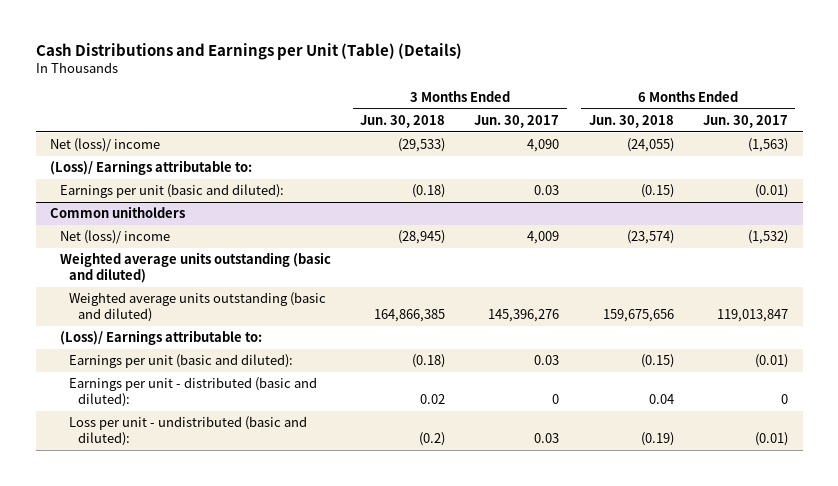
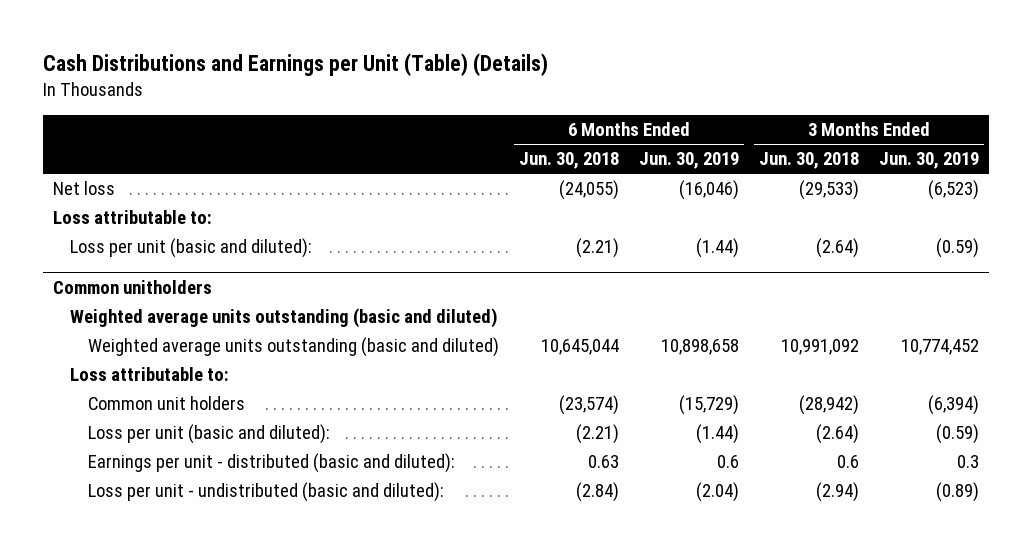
[474,114,560,128] Jun. 30, 2017 -> none
[702,114,788,128] Jun. 30, 2017 -> none
none -> [638,152,739,170] Jun. 30, 2019
none -> [878,152,979,170] Jun. 30, 2019
[50,138,161,153] Net (loss)/ income -> [52,181,115,196] Net loss
[50,160,253,176] (Loss)/ Earnings attributable to: -> [52,210,212,225] Loss attributable to:
[59,184,284,199] Earnings per unit (basic and diluted): -> [70,238,313,259] Loss per unit (basic and diluted):
[411,184,445,199] (0.18) -> [815,238,859,259] (2.64)
[640,184,674,199] (0.15) -> [575,238,619,259] (2.21)
[59,230,170,245] Net (loss)/ income -> none
[373,308,445,322] 164,866,385 -> [780,339,859,356] 10,991,092
[602,308,674,322] 159,675,656 -> [540,339,619,356] 10,645,044
[59,330,262,346] (Loss)/ Earnings attributable to: -> [70,367,230,382] Loss attributable to:
none -> [87,396,245,411] Common unit holders
[68,354,293,369] Earnings per unit (basic and diluted): -> [87,424,330,445] Loss per unit (basic and diluted):
[411,354,445,369] (0.18) -> [815,424,859,445] (2.64)
[640,354,674,369] (0.15) -> [575,424,619,445] (2.21)
[419,393,445,404] 0.02 -> [836,455,859,469] 0.6
[648,393,674,404] 0.04 -> [587,455,619,469] 0.63
[418,431,445,446] (0.2) -> [815,482,859,503] (2.94)
[640,431,674,446] (0.19) -> [575,482,619,503] (2.84)

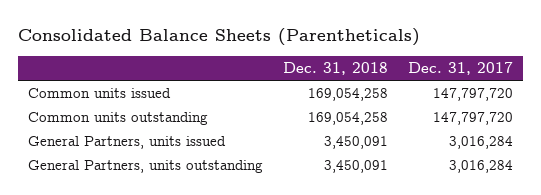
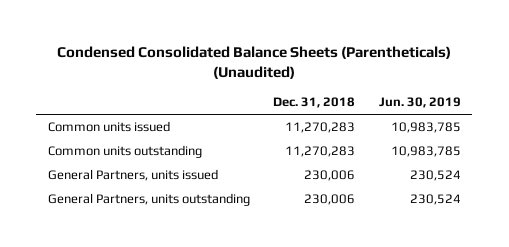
[18,28,421,47] Consolidated Balance Sheets (Parentheticals) -> [57,45,452,79] Condensed Consolidated Balance Sheets (Parentheticals) (Unaudited)
[407,62,513,76] Dec. 31, 2017 -> none
none -> [378,96,461,108] Jun. 30, 2019
[308,88,389,102] 169,054,258 -> [285,122,356,134] 11,270,283
[308,112,389,126] 169,054,258 -> [285,146,356,158] 11,270,283
[324,136,389,150] 3,450,091 -> [304,170,356,182] 230,006
[324,160,389,174] 3,450,091 -> [304,194,356,206] 230,006

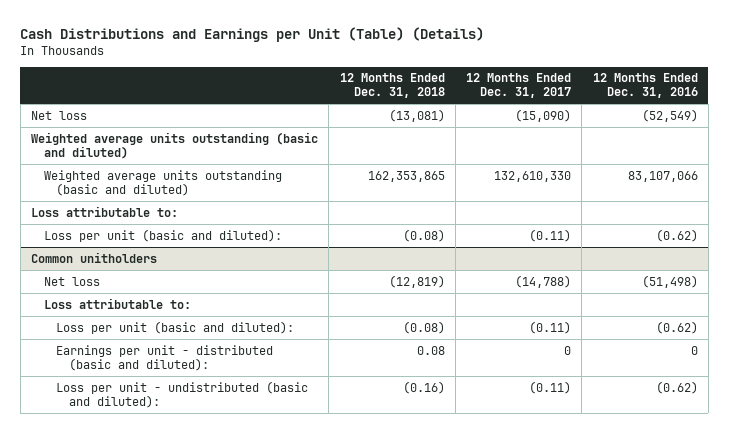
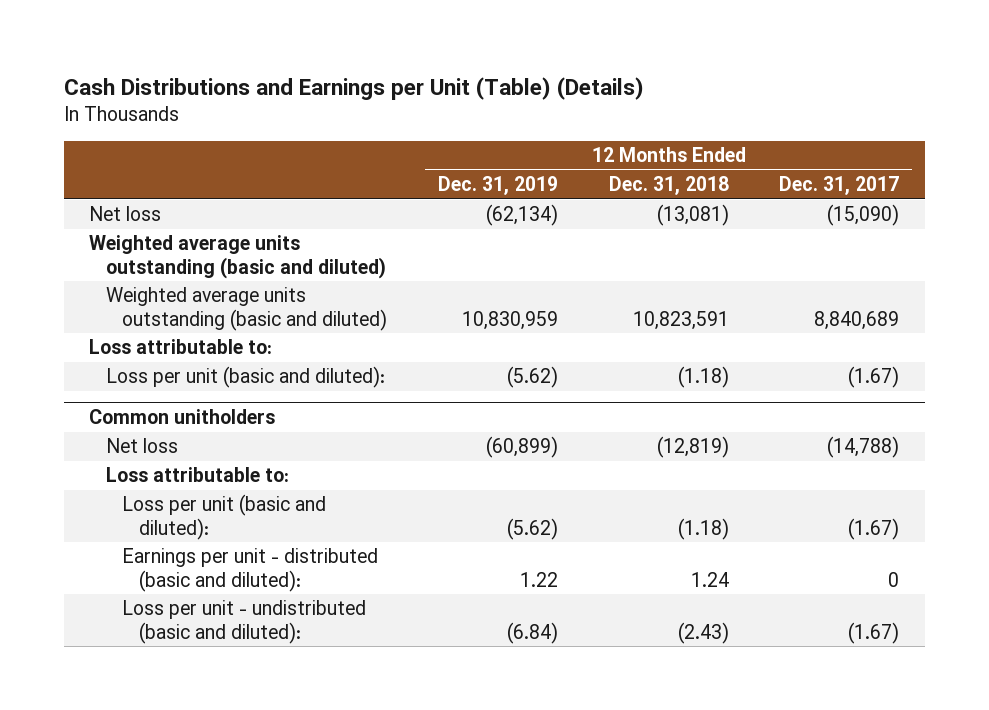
[592,73,698,99] 12 Months Ended Dec. 31, 2016 -> none
none -> [438,176,559,196] Dec. 31, 2019
[367,170,445,182] 162,353,865 -> [632,310,729,330] 10,823,591
[494,170,572,182] 132,610,330 -> [814,310,900,330] 8,840,689
[402,228,445,242] (0.08) -> [677,366,729,389] (1.18)
[529,228,572,242] (0.11) -> [848,366,900,389] (1.67)
[402,320,445,334] (0.08) -> [677,517,729,540] (1.18)
[529,320,572,334] (0.11) -> [848,517,900,540] (1.67)
[416,345,445,355] 0.08 -> [690,571,729,587] 1.24
[402,380,445,394] (0.16) -> [677,621,729,644] (2.43)
[529,380,572,394] (0.11) -> [848,621,900,644] (1.67)

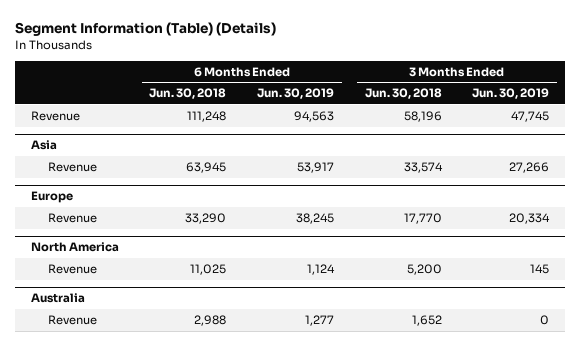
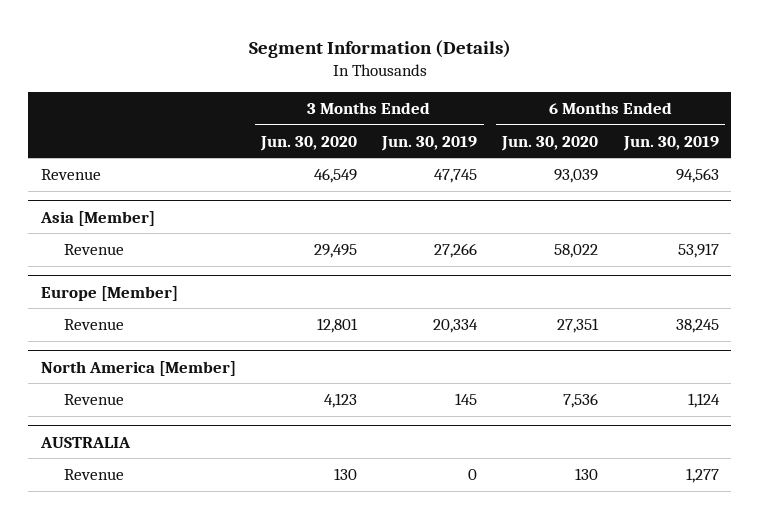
[15,22,277,37] Segment Information (Table) (Details) -> [248,39,511,58] Segment Information (Details)
[149,88,227,100] Jun. 30, 2018 -> none
[364,88,442,100] Jun. 30, 2018 -> none
none -> [259,135,357,151] Jun. 30, 2020
none -> [501,135,599,151] Jun. 30, 2020
[30,140,57,151] Asia -> [39,210,155,226] Asia [Member]
[30,191,73,204] Europe -> [40,285,178,301] Europe [Member]
[30,242,119,253] North America -> [40,360,236,376] North America [Member]
[30,293,85,304] Australia -> [39,436,131,448] AUSTRALIA

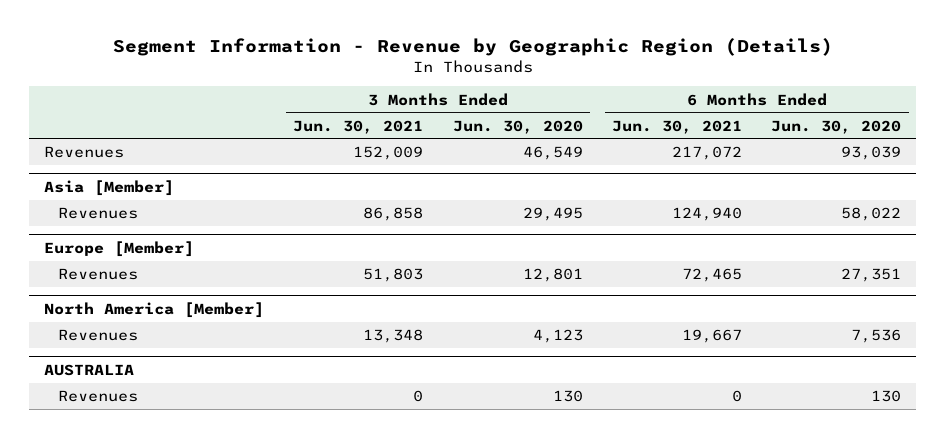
[248,39,511,58] Segment Information (Details) -> [112,38,833,57] Segment Information - Revenue by Geographic Region (Details)
[381,135,478,151] Jun. 30, 2019 -> none
[622,135,719,151] Jun. 30, 2019 -> none
none -> [293,119,424,134] Jun. 30, 2021
none -> [611,119,742,134] Jun. 30, 2021
[40,168,101,180] Revenue -> [44,146,125,159] Revenues
[64,243,125,255] Revenue -> [58,207,139,220] Revenues
[64,318,125,330] Revenue -> [58,268,139,281] Revenues
[64,393,125,405] Revenue -> [58,329,139,342] Revenues
[64,468,125,480] Revenue -> [58,390,139,403] Revenues

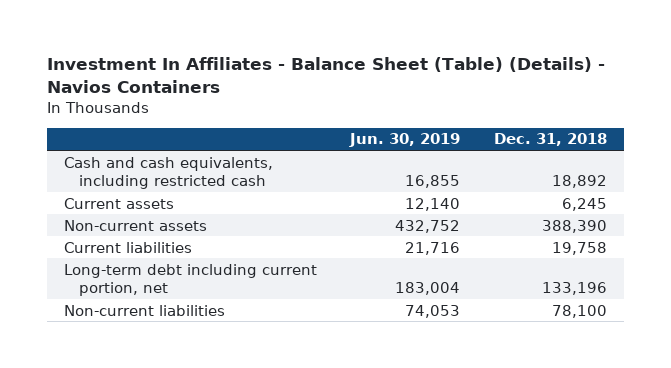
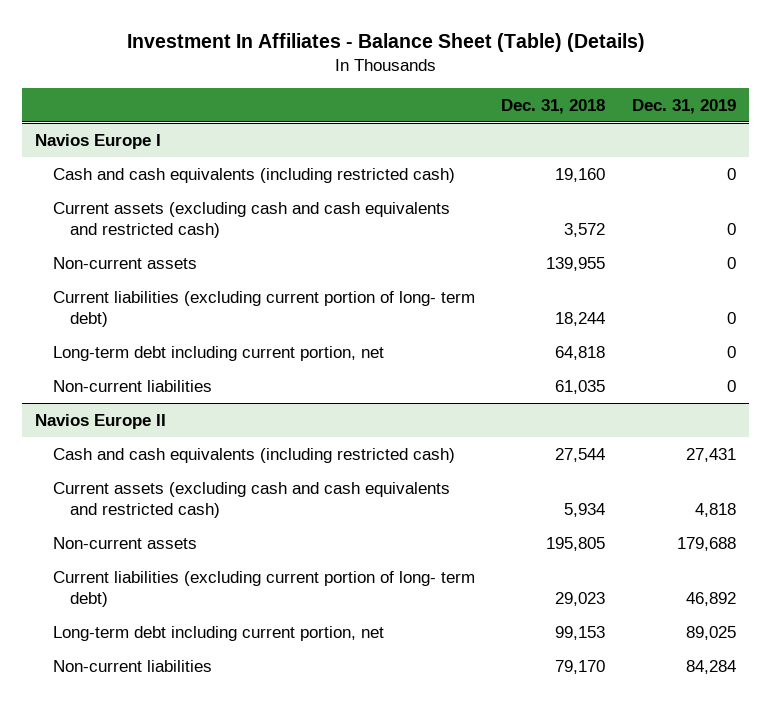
[46,56,605,93] Investment In Affiliates - Balance Sheet (Table) (Details) - Navios Containers -> [126,33,645,53] Investment In Affiliates - Balance Sheet (Table) (Details)
[349,133,461,148] Jun. 30, 2019 -> none
none -> [632,98,737,114] Dec. 31, 2019
none -> [35,133,162,149] Navios Europe I
[63,156,273,190] Cash and cash equivalents, including restricted cash -> [52,167,455,183] Cash and cash equivalents (including restricted cash)
[552,175,608,189] 18,892 -> [555,167,606,182] 19,160
[63,197,174,209] Current assets -> [52,201,450,238] Current assets (excluding cash and cash equivalents and restricted cash)
[562,197,608,211] 6,245 -> [564,222,606,237] 3,572
[542,219,608,233] 388,390 -> [546,256,606,271] 139,955
[63,241,192,253] Current liabilities -> [52,290,475,327] Current liabilities (excluding current portion of long- term debt)
[552,241,608,255] 19,758 -> [555,311,606,326] 18,244
[542,282,608,296] 133,196 -> [555,345,606,360] 64,818
[552,304,608,318] 78,100 -> [555,379,606,394] 61,035
none -> [35,413,167,429] Navios Europe II
none -> [52,447,455,463] Cash and cash equivalents (including restricted cash)
none -> [52,481,450,518] Current assets (excluding cash and cash equivalents and restricted cash)
none -> [52,536,197,549] Non-current assets
none -> [52,570,475,607] Current liabilities (excluding current portion of long- term debt)
none -> [52,625,384,641] Long-term debt including current portion, net
none -> [52,659,212,672] Non-current liabilities

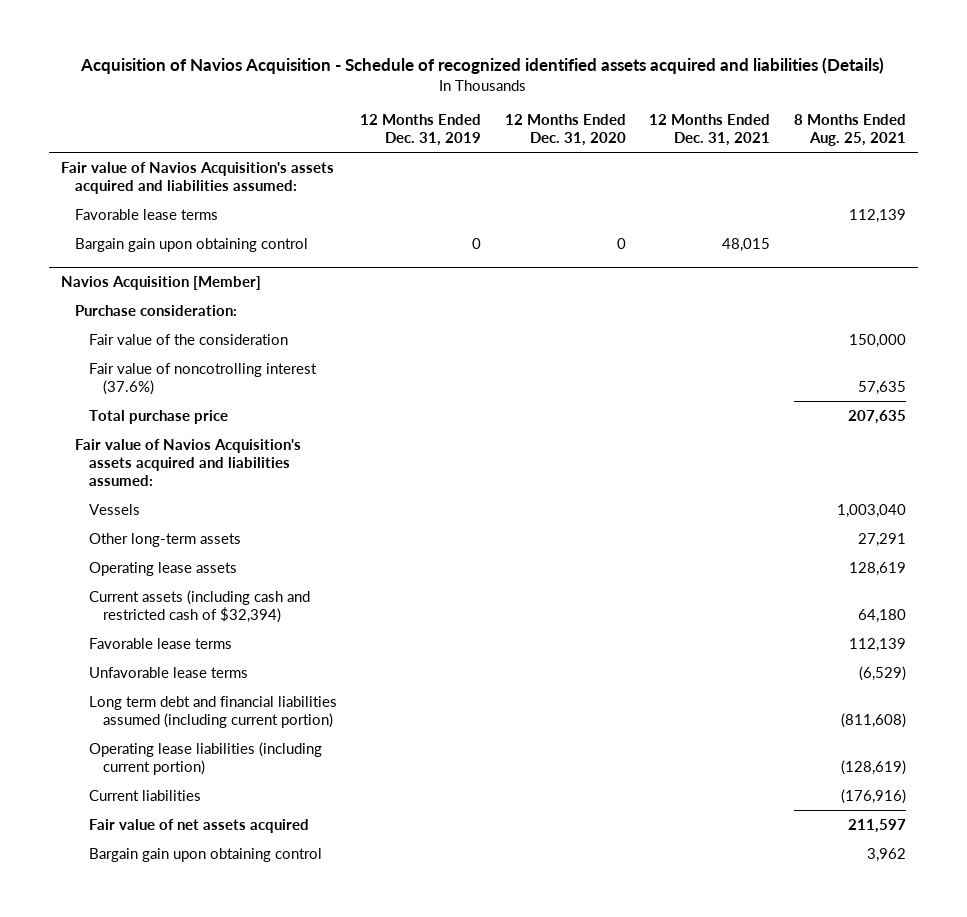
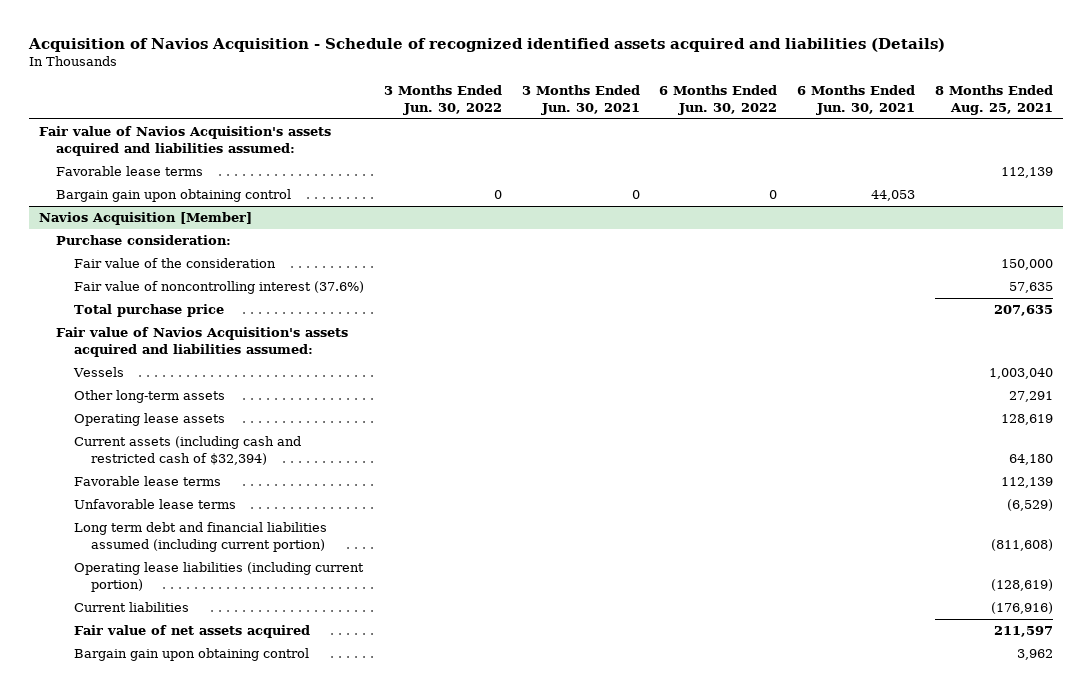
[360,113,482,146] 12 Months Ended Dec. 31, 2019 -> none
[504,113,626,146] 12 Months Ended Dec. 31, 2020 -> none
[649,113,771,146] 12 Months Ended Dec. 31, 2021 -> none
none -> [383,85,502,116] 3 Months Ended Jun. 30, 2022
none -> [521,85,640,116] 3 Months Ended Jun. 30, 2021
none -> [659,85,778,116] 6 Months Ended Jun. 30, 2022
none -> [797,85,916,116] 6 Months Ended Jun. 30, 2021
[88,362,317,395] Fair value of noncotrolling interest (37.6%) -> [73,281,364,295] Fair value of noncontrolling interest (37.6%)

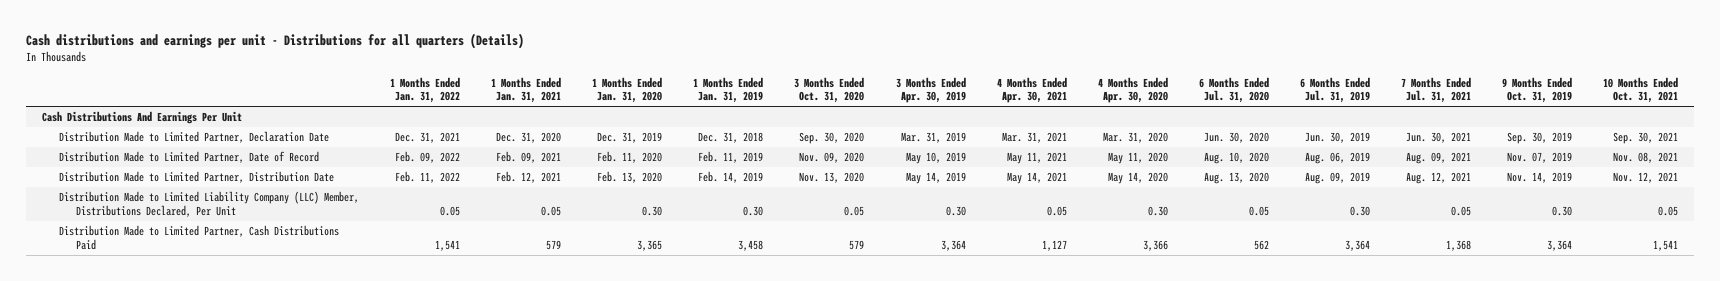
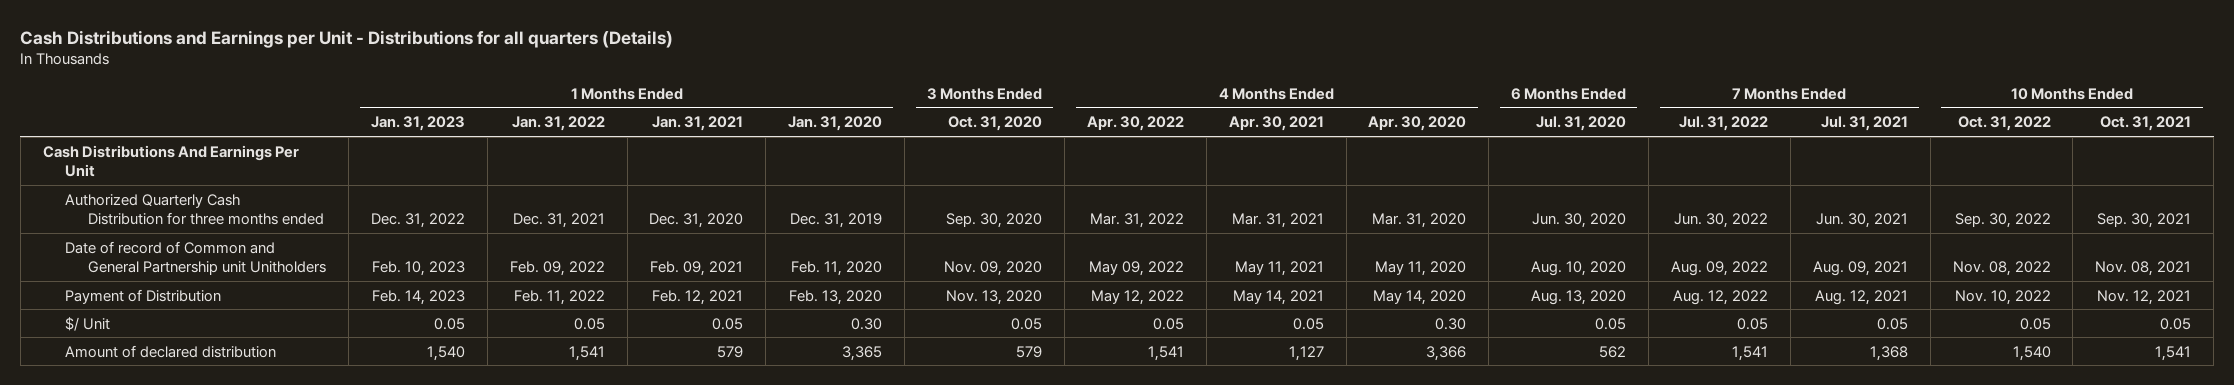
[26,32,525,49] Cash distributions and earnings per unit - Distributions for all quarters (Details) -> [20,29,674,48] Cash Distributions and Earnings per Unit - Distributions for all quarters (Details)
[693,76,764,104] 1 Months Ended Jan. 31, 2019 -> none
[895,76,966,104] 3 Months Ended Apr. 30, 2019 -> none
[1300,76,1371,104] 6 Months Ended Jul. 31, 2019 -> none
[1502,76,1573,104] 9 Months Ended Oct. 31, 2019 -> none
none -> [370,116,465,132] Jan. 31, 2023
none -> [1086,116,1184,132] Apr. 30, 2022
none -> [1678,116,1768,132] Jul. 31, 2022
none -> [1957,116,2051,132] Oct. 31, 2022
[58,131,329,144] Distribution Made to Limited Partner, Declaration Date -> [65,193,325,226] Authorized Quarterly Cash Distribution for three months ended
[58,151,319,164] Distribution Made to Limited Partner, Date of Record -> [65,240,327,276] Date of record of Common and General Partnership unit Unitholders
[58,171,334,184] Distribution Made to Limited Partner, Distribution Date -> [65,288,222,304] Payment of Distribution
[58,191,359,218] Distribution Made to Limited Liability Company (LLC) Member, Distributions Declared, Per Unit -> [65,316,111,331] $/ Unit
[58,225,339,251] Distribution Made to Limited Partner, Cash Distributions Paid -> [65,344,277,358] Amount of declared distribution

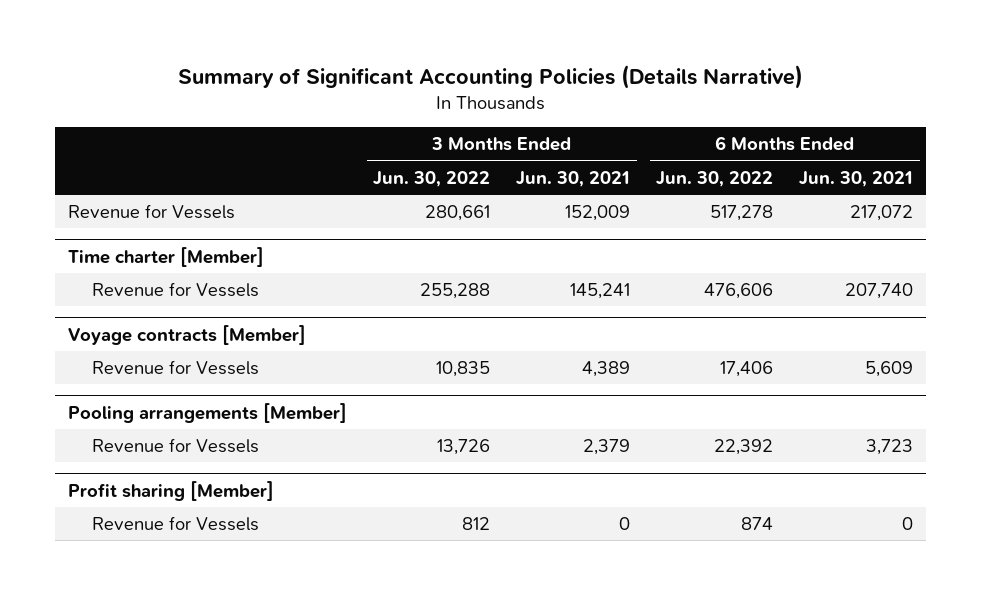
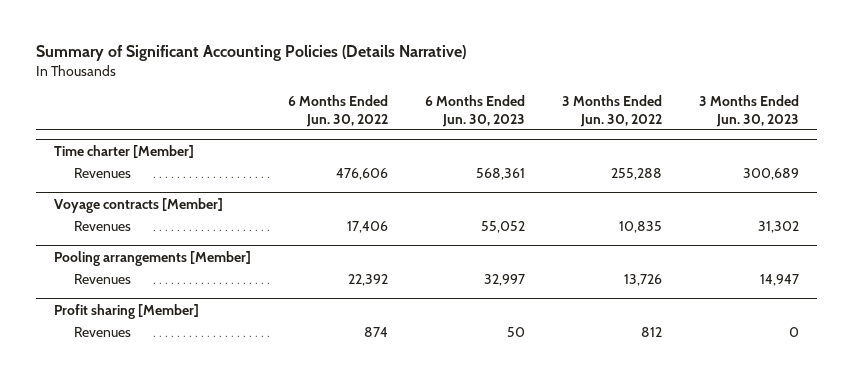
[516,170,631,187] Jun. 30, 2021 -> none
[799,170,914,187] Jun. 30, 2021 -> none
none -> [424,95,525,127] 6 Months Ended Jun. 30, 2023
none -> [698,95,799,127] 3 Months Ended Jun. 30, 2023
[68,204,236,220] Revenue for Vessels -> none
[91,282,259,298] Revenue for Vessels -> [73,167,131,178] Revenues
[91,360,259,376] Revenue for Vessels -> [73,220,131,231] Revenues
[91,438,259,454] Revenue for Vessels -> [73,273,131,284] Revenues
[91,516,259,532] Revenue for Vessels -> [73,326,131,337] Revenues

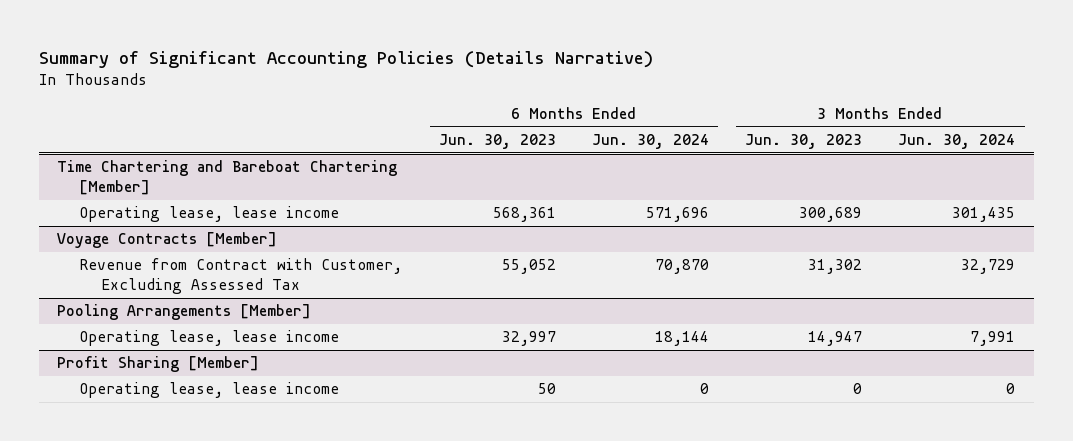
[288,95,389,127] 6 Months Ended Jun. 30, 2022 -> none
[561,95,662,127] 3 Months Ended Jun. 30, 2022 -> none
none -> [591,133,709,149] Jun. 30, 2024
none -> [898,133,1016,149] Jun. 30, 2024
[54,144,195,158] Time charter [Member] -> none
none -> [57,160,398,196] Time Chartering and Bareboat Chartering [Member]
[73,167,131,178] Revenues -> [79,206,340,223] Operating lease, lease income
[54,197,224,213] Voyage contracts [Member] -> [57,232,278,249] Voyage Contracts [Member]
[73,220,131,231] Revenues -> [79,258,403,295] Revenue from Contract with Customer, Excluding Assessed Tax
[54,250,252,266] Pooling arrangements [Member] -> [57,304,312,321] Pooling Arrangements [Member]
[73,273,131,284] Revenues -> [79,330,340,347] Operating lease, lease income
[54,303,200,319] Profit sharing [Member] -> [57,356,260,373] Profit Sharing [Member]
[73,326,131,337] Revenues -> [79,382,340,399] Operating lease, lease income

